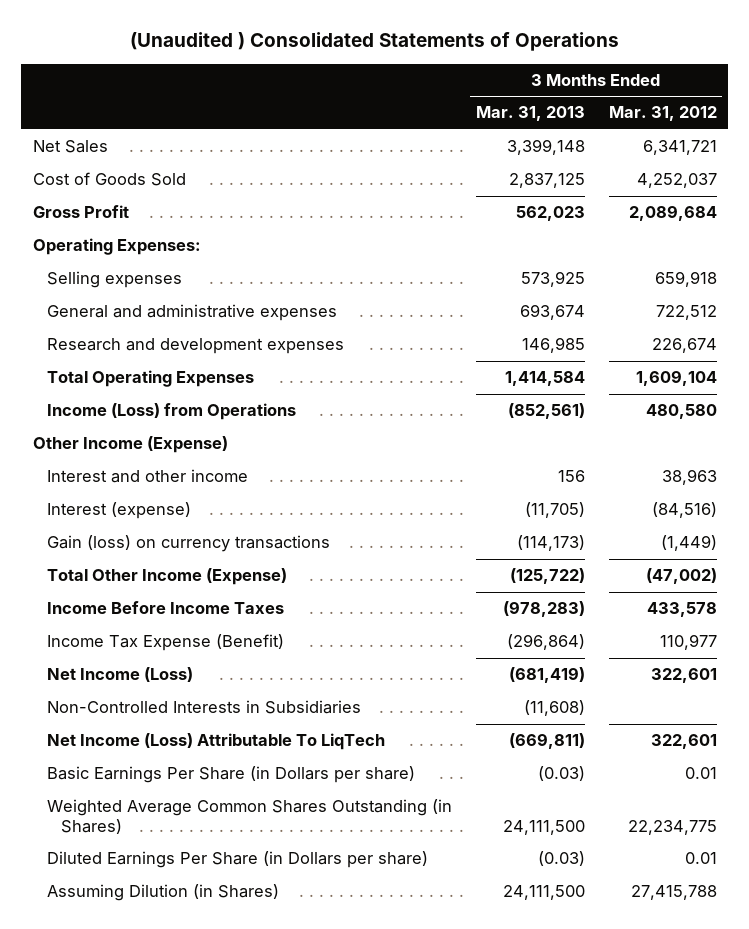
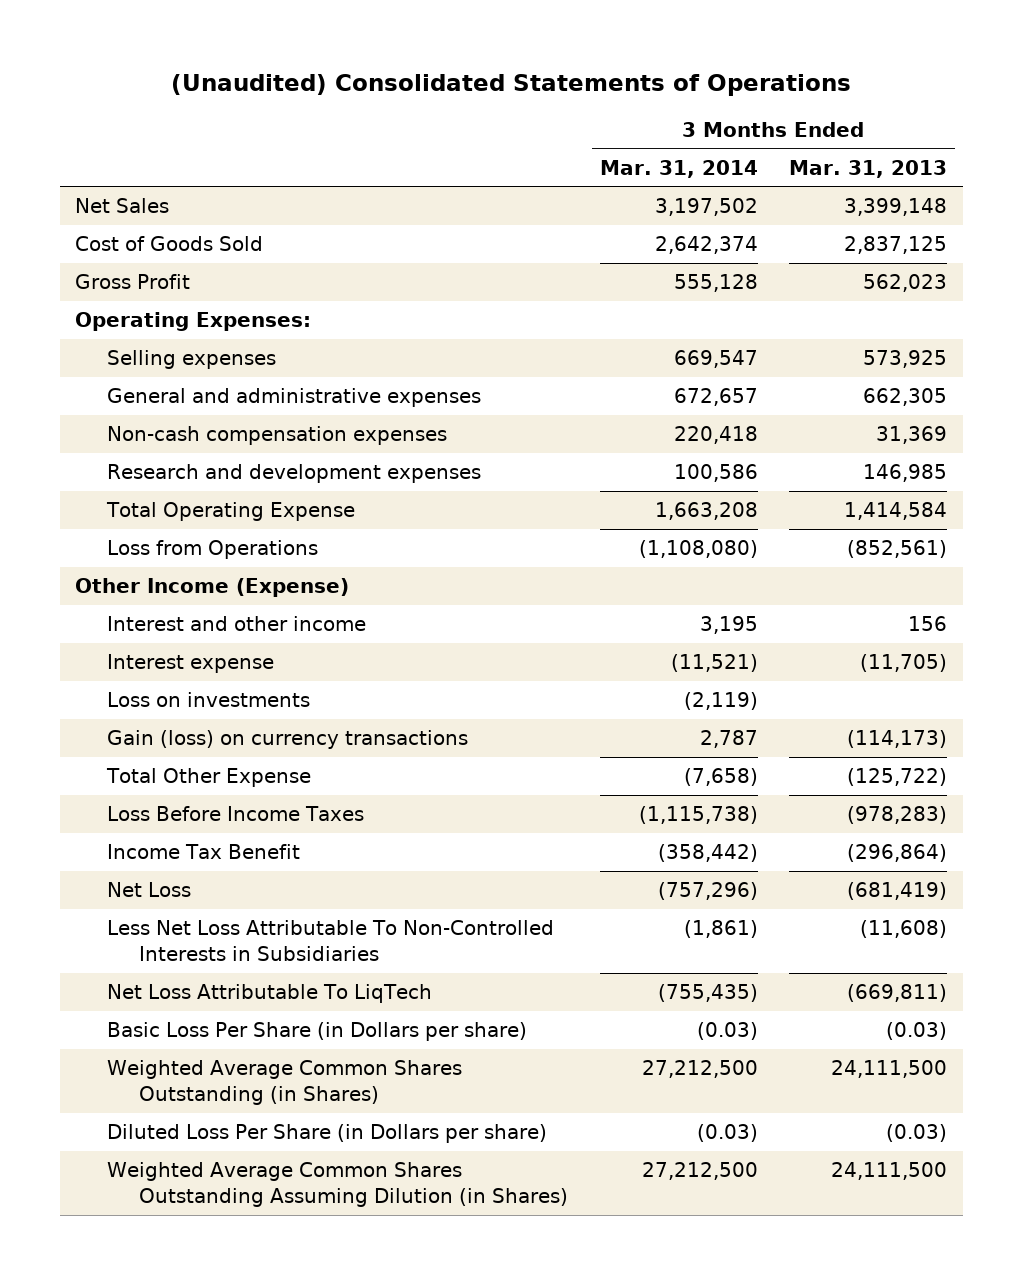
[129,31,619,51] (Unaudited ) Consolidated Statements of Operations -> [171,73,852,96] (Unaudited) Consolidated Statements of Operations
[608,106,717,122] Mar. 31, 2012 -> none
none -> [599,159,758,178] Mar. 31, 2014
[519,304,585,321] 693,674 -> [863,388,948,407] 662,305
none -> [107,426,448,446] Non-cash compensation expenses
[46,370,254,388] Total Operating Expenses -> [106,502,356,522] Total Operating Expense
[46,403,296,421] Income (Loss) from Operations -> [107,540,319,560] Loss from Operations
[46,502,191,520] Interest (expense) -> [107,654,275,674] Interest expense
none -> [107,692,311,708] Loss on investments
[46,568,287,586] Total Other Income (Expense) -> [106,768,312,788] Total Other Expense
[46,601,284,615] Income Before Income Taxes -> [107,806,365,822] Loss Before Income Taxes
[46,634,284,652] Income Tax Expense (Benefit) -> [107,844,301,860] Income Tax Benefit
[46,667,193,683] Net Income (Loss) -> [107,882,192,898] Net Loss
[46,700,361,715] Non-Controlled Interests in Subsidiaries -> [107,920,555,962] Less Net Loss Attributable To Non-Controlled Interests in Subsidiaries
[46,733,385,751] Net Income (Loss) Attributable To LiqTech -> [107,984,433,1004] Net Loss Attributable To LiqTech
[46,766,415,784] Basic Earnings Per Share (in Dollars per share) -> [107,1022,528,1042] Basic Loss Per Share (in Dollars per share)
[46,851,428,869] Diluted Earnings Per Share (in Dollars per share) -> [107,1124,548,1144] Diluted Loss Per Share (in Dollars per share)
[46,884,279,902] Assuming Dilution (in Shares) -> [107,1162,569,1208] Weighted Average Common Shares Outstanding Assuming Dilution (in Shares)

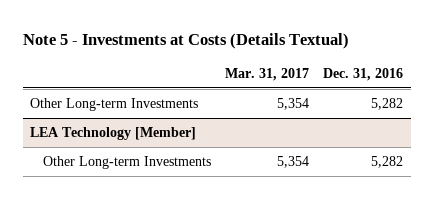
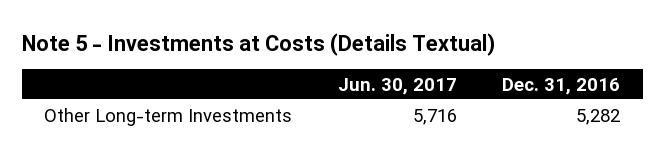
[225,68,310,82] Mar. 31, 2017 -> none
none -> [337,77,457,95] Jun. 30, 2017
[30,126,197,140] LEA Technology [Member] -> none
[43,155,212,169] Other Long-term Investments -> none

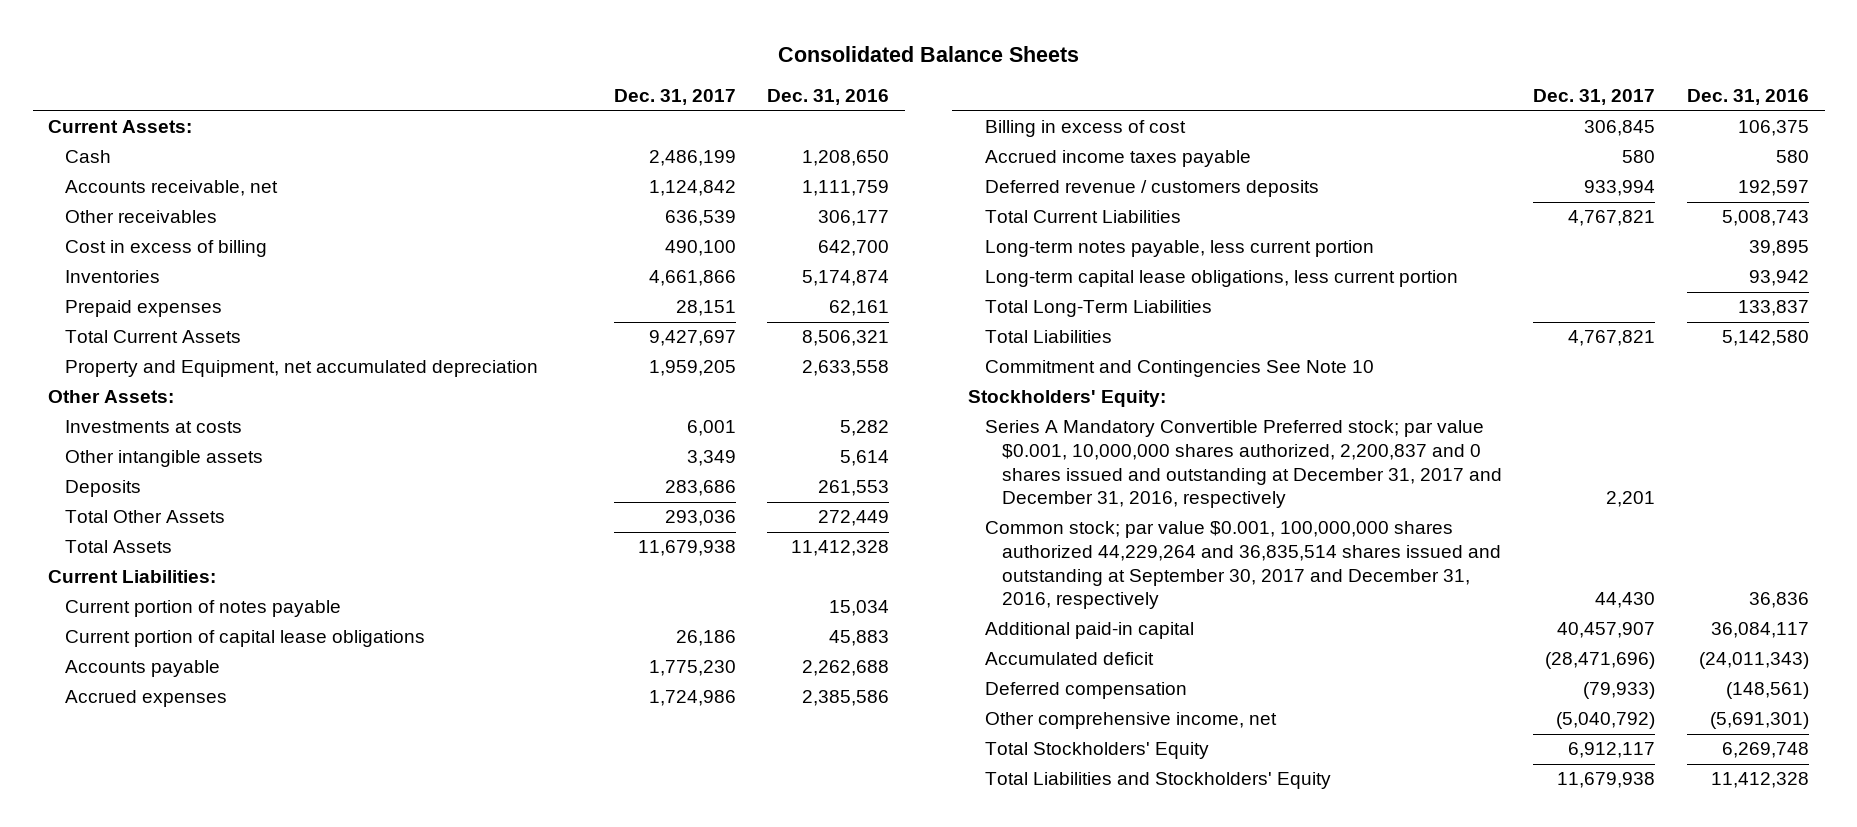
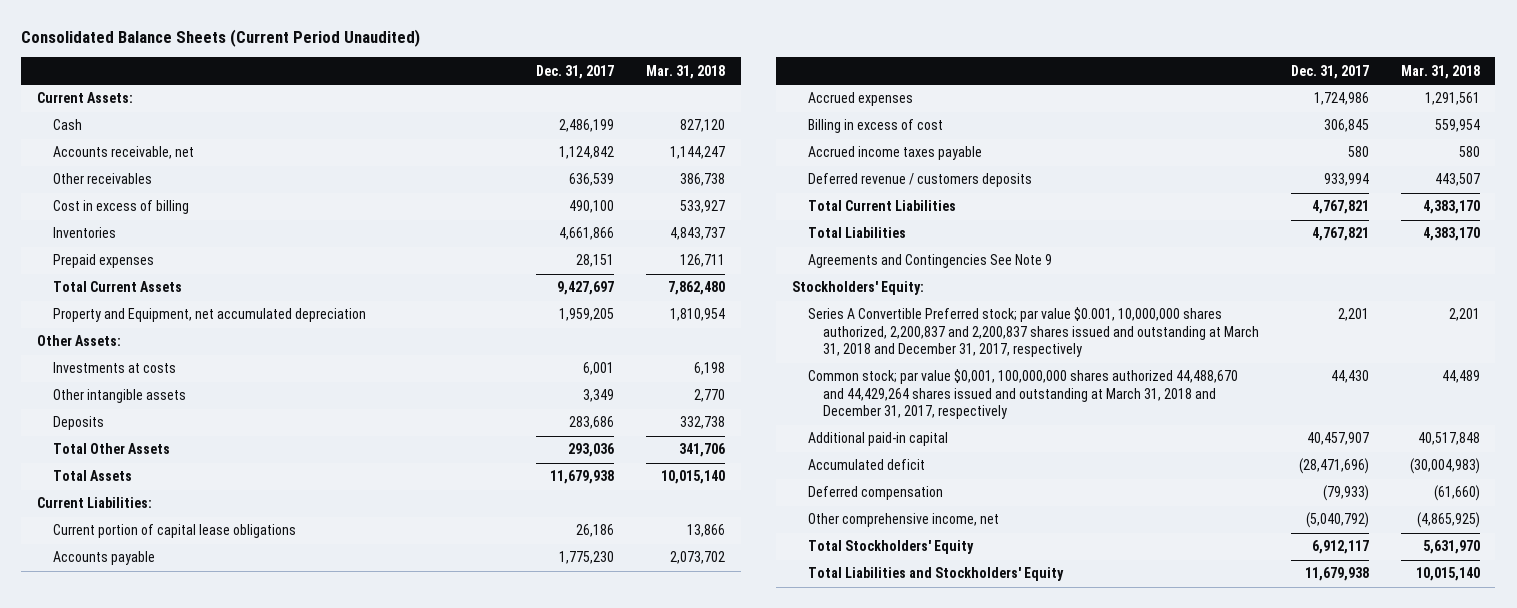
[777,45,1079,62] Consolidated Balance Sheets -> [21,29,421,48] Consolidated Balance Sheets (Current Period Unaudited)
[767,89,890,106] Dec. 31, 2016 -> none
none -> [645,64,725,79] Mar. 31, 2018
[65,600,342,618] Current portion of notes payable -> none
[984,240,1374,258] Long-term notes payable, less current portion -> none
[984,270,1458,288] Long-term capital lease obligations, less current portion -> none
[984,300,1212,318] Total Long-Term Liabilities -> none
[984,360,1374,378] Commitment and Contingencies See Note 10 -> [807,254,1052,269] Agreements and Contingencies See Note 9
[984,420,1502,509] Series A Mandatory Convertible Preferred stock; par value $0.001, 10,000,000 shares authorized, 2,200,837 and 0 shares issued and outstanding at December 31, 2017 and December 31, 2016, respectively -> [807,307,1260,358] Series A Convertible Preferred stock; par value $0.001, 10,000,000 shares authorized, 2,200,837 and 2,200,837 shares issued and outstanding at March 31, 2018 and December 31, 2017, respectively
[984,521,1501,610] Common stock; par value $0.001, 100,000,000 shares authorized 44,229,264 and 36,835,514 shares issued and outstanding at September 30, 2017 and December 31, 2016, respectively -> [807,369,1238,420] Common stock; par value $0,001, 100,000,000 shares authorized 44,488,670 and 44,429,264 shares issued and outstanding at March 31, 2018 and December 31, 2017, respectively

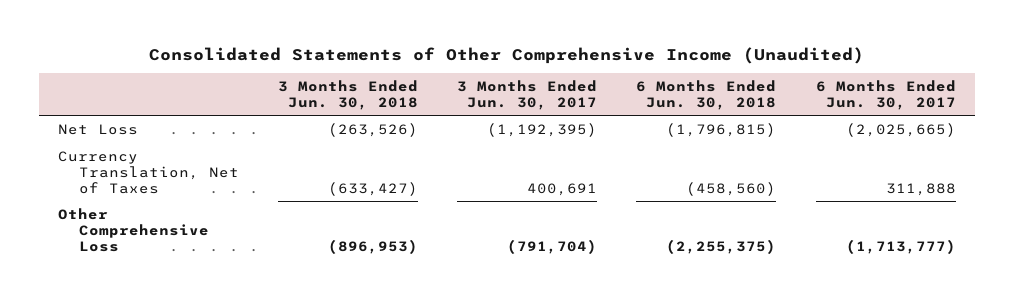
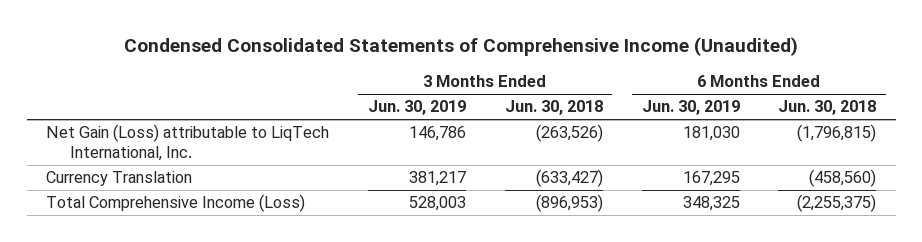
[149,46,865,64] Consolidated Statements of Other Comprehensive Income (Unaudited) -> [124,37,799,57] Condensed Consolidated Statements of Comprehensive Income (Unaudited)
[457,79,598,110] 3 Months Ended Jun. 30, 2017 -> none
[815,79,956,110] 6 Months Ended Jun. 30, 2017 -> none
none -> [367,100,466,116] Jun. 30, 2019
none -> [641,100,740,116] Jun. 30, 2019
[58,123,139,135] Net Loss -> [45,124,329,161] Net Gain (Loss) attributable to LiqTech International, Inc.
[58,150,239,194] Currency Translation, Net of Taxes -> [45,171,192,187] Currency Translation
[58,207,209,252] Other Comprehensive Loss -> [45,194,305,213] Total Comprehensive Income (Loss)

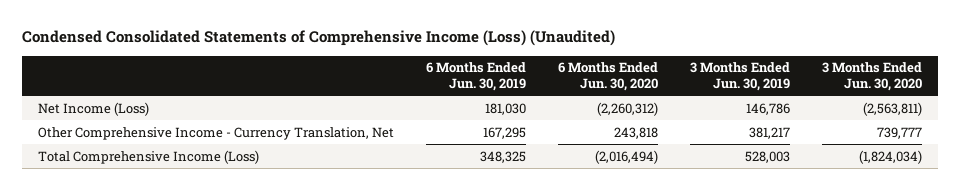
[124,37,799,57] Condensed Consolidated Statements of Comprehensive Income (Unaudited) -> [22,30,616,47] Condensed Consolidated Statements of Comprehensive Income (Loss) (Unaudited)
[504,100,603,116] Jun. 30, 2018 -> none
[778,100,877,116] Jun. 30, 2018 -> none
none -> [557,62,658,92] 6 Months Ended Jun. 30, 2020
none -> [821,62,922,92] 3 Months Ended Jun. 30, 2020
[45,124,329,161] Net Gain (Loss) attributable to LiqTech International, Inc. -> [38,101,150,116] Net Income (Loss)
[45,171,192,187] Currency Translation -> [38,126,395,140] Other Comprehensive Income - Currency Translation, Net

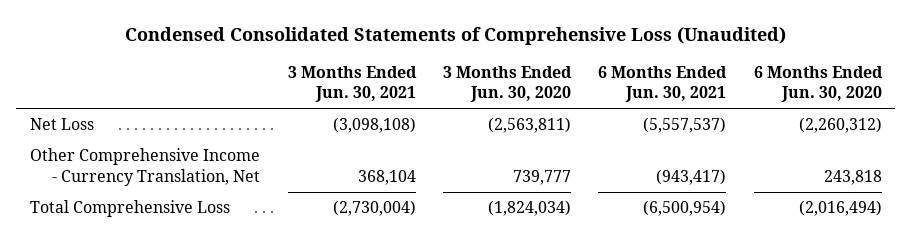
[22,30,616,47] Condensed Consolidated Statements of Comprehensive Income (Loss) (Unaudited) -> [124,26,786,45] Condensed Consolidated Statements of Comprehensive Loss (Unaudited)
[425,62,526,92] 6 Months Ended Jun. 30, 2019 -> none
[689,62,790,92] 3 Months Ended Jun. 30, 2019 -> none
none -> [287,65,417,103] 3 Months Ended Jun. 30, 2021
none -> [598,65,728,103] 6 Months Ended Jun. 30, 2021
[38,101,150,116] Net Income (Loss) -> [29,118,94,131] Net Loss
[38,149,260,164] Total Comprehensive Income (Loss) -> [29,200,230,218] Total Comprehensive Loss

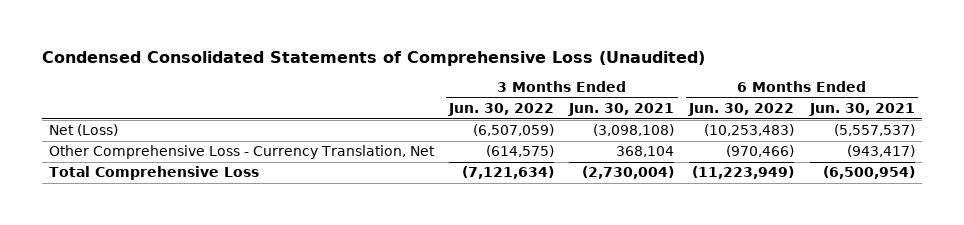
[442,65,572,103] 3 Months Ended Jun. 30, 2020 -> none
[753,65,883,103] 6 Months Ended Jun. 30, 2020 -> none
none -> [448,103,555,117] Jun. 30, 2022
none -> [688,103,795,117] Jun. 30, 2022
[29,118,94,131] Net Loss -> [49,124,119,137] Net (Loss)
[29,148,261,186] Other Comprehensive Income - Currency Translation, Net -> [49,145,436,160] Other Comprehensive Loss - Currency Translation, Net

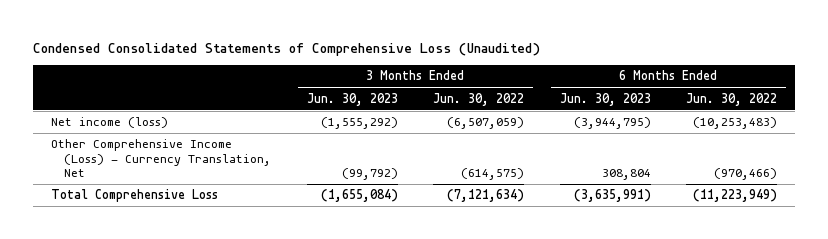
[568,103,675,117] Jun. 30, 2021 -> none
[808,103,915,117] Jun. 30, 2021 -> none
none -> [306,92,398,106] Jun. 30, 2023
none -> [559,92,651,106] Jun. 30, 2023
[49,124,119,137] Net (Loss) -> [51,117,169,129] Net income (loss)
[49,145,436,160] Other Comprehensive Loss - Currency Translation, Net -> [51,139,272,177] Other Comprehensive Income (Loss) - Currency Translation, Net

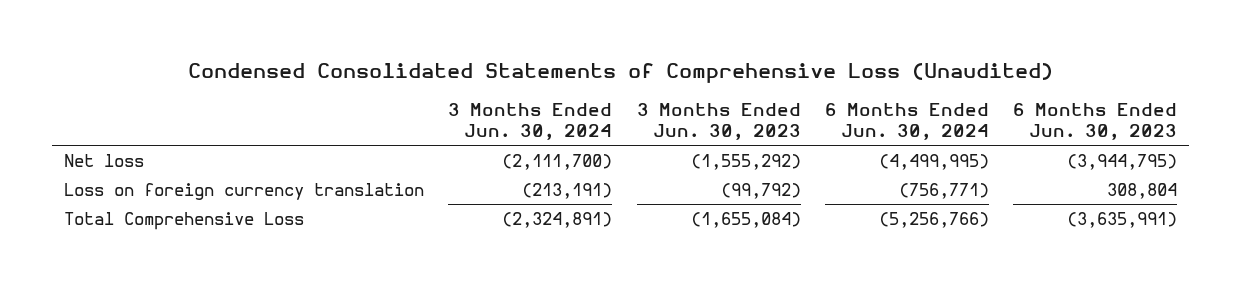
[433,92,525,106] Jun. 30, 2022 -> none
[686,92,778,106] Jun. 30, 2022 -> none
none -> [448,103,613,140] 3 Months Ended Jun. 30, 2024
none -> [824,103,989,140] 6 Months Ended Jun. 30, 2024
[51,117,169,129] Net income (loss) -> [64,153,145,167] Net loss
[51,139,272,177] Other Comprehensive Income (Loss) - Currency Translation, Net -> [64,182,425,200] Loss on foreign currency translation

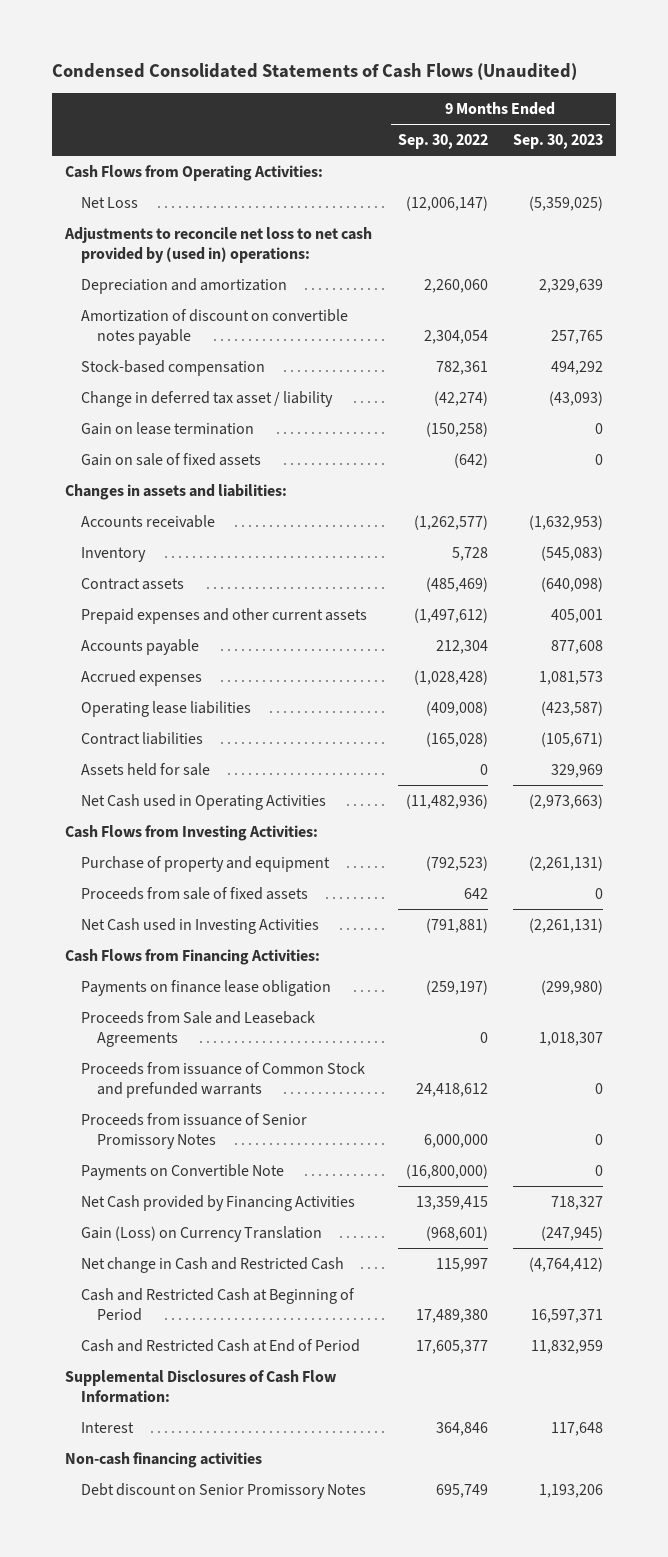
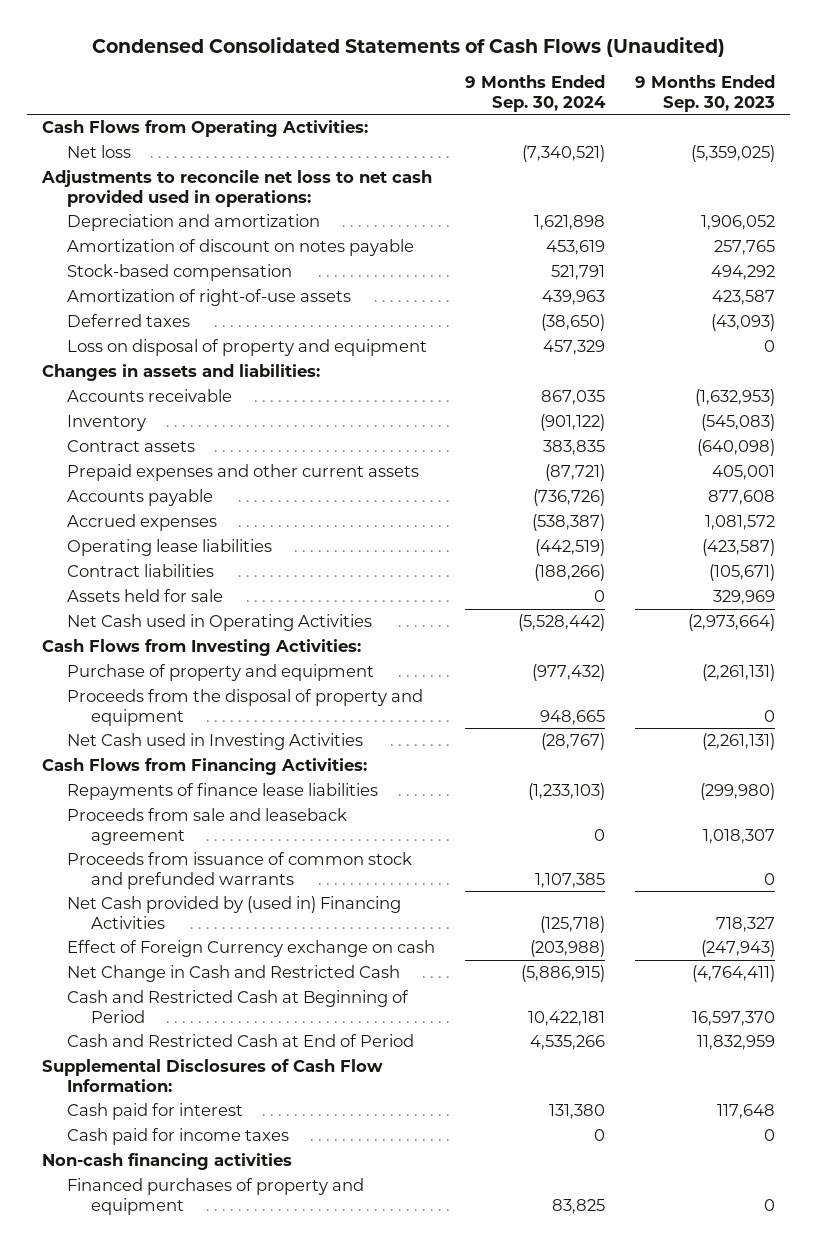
[397,134,488,150] Sep. 30, 2022 -> none
none -> [464,75,606,112] 9 Months Ended Sep. 30, 2024
[80,196,138,208] Net Loss -> [66,145,131,159] Net loss
[64,226,373,264] Adjustments to reconcile net loss to net cash provided by (used in) operations: -> [41,170,433,207] Adjustments to reconcile net loss to net cash provided used in operations:
[539,278,604,293] 2,329,639 -> [700,215,775,231] 1,906,052
[80,308,348,346] Amortization of discount on convertible notes payable -> [66,239,414,257] Amortization of discount on notes payable
[80,421,254,435] Gain on lease termination -> none
none -> [66,289,351,307] Amortization of right-of-use assets
[80,390,333,407] Change in deferred tax asset / liability -> [66,314,190,328] Deferred taxes
[80,452,261,466] Gain on sale of fixed assets -> [66,339,427,357] Loss on disposal of property and equipment
[539,670,604,685] 1,081,573 -> [704,515,775,531] 1,081,572
[529,793,604,809] (2,973,663) -> [687,614,775,632] (2,973,664)
[80,886,308,900] Proceeds from sale of fixed assets -> [66,689,423,726] Proceeds from the disposal of property and equipment
[80,1112,307,1150] Proceeds from issuance of Senior Promissory Notes -> none
[80,1163,284,1180] Payments on Convertible Note -> none
[80,979,331,996] Payments on finance lease obligation -> [66,783,378,801] Repayments of finance lease liabilities
[80,1010,315,1048] Proceeds from Sale and Leaseback Agreements -> [66,808,347,845] Proceeds from sale and leaseback agreement
[80,1061,365,1099] Proceeds from issuance of Common Stock and prefunded warrants -> [66,852,412,889] Proceeds from issuance of common stock and prefunded warrants
[80,1194,355,1211] Net Cash provided by Financing Activities -> [66,896,401,929] Net Cash provided by (used in) Financing Activities
[80,1225,322,1242] Gain (Loss) on Currency Translation -> [66,940,435,958] Effect of Foreign Currency exchange on cash
[541,1225,604,1241] (247,945) -> [700,940,775,958] (247,943)
[80,1256,344,1273] Net change in Cash and Restricted Cash -> [66,965,400,983] Net Change in Cash and Restricted Cash
[529,1256,604,1272] (4,764,412) -> [691,965,775,983] (4,764,411)
[531,1309,604,1324] 16,597,371 -> [691,1010,775,1026] 16,597,370
[80,1421,134,1433] Interest -> [66,1103,243,1121] Cash paid for interest
none -> [66,1128,289,1146] Cash paid for income taxes
[80,1482,366,1499] Debt discount on Senior Promissory Notes -> none
none -> [66,1178,364,1215] Financed purchases of property and equipment

